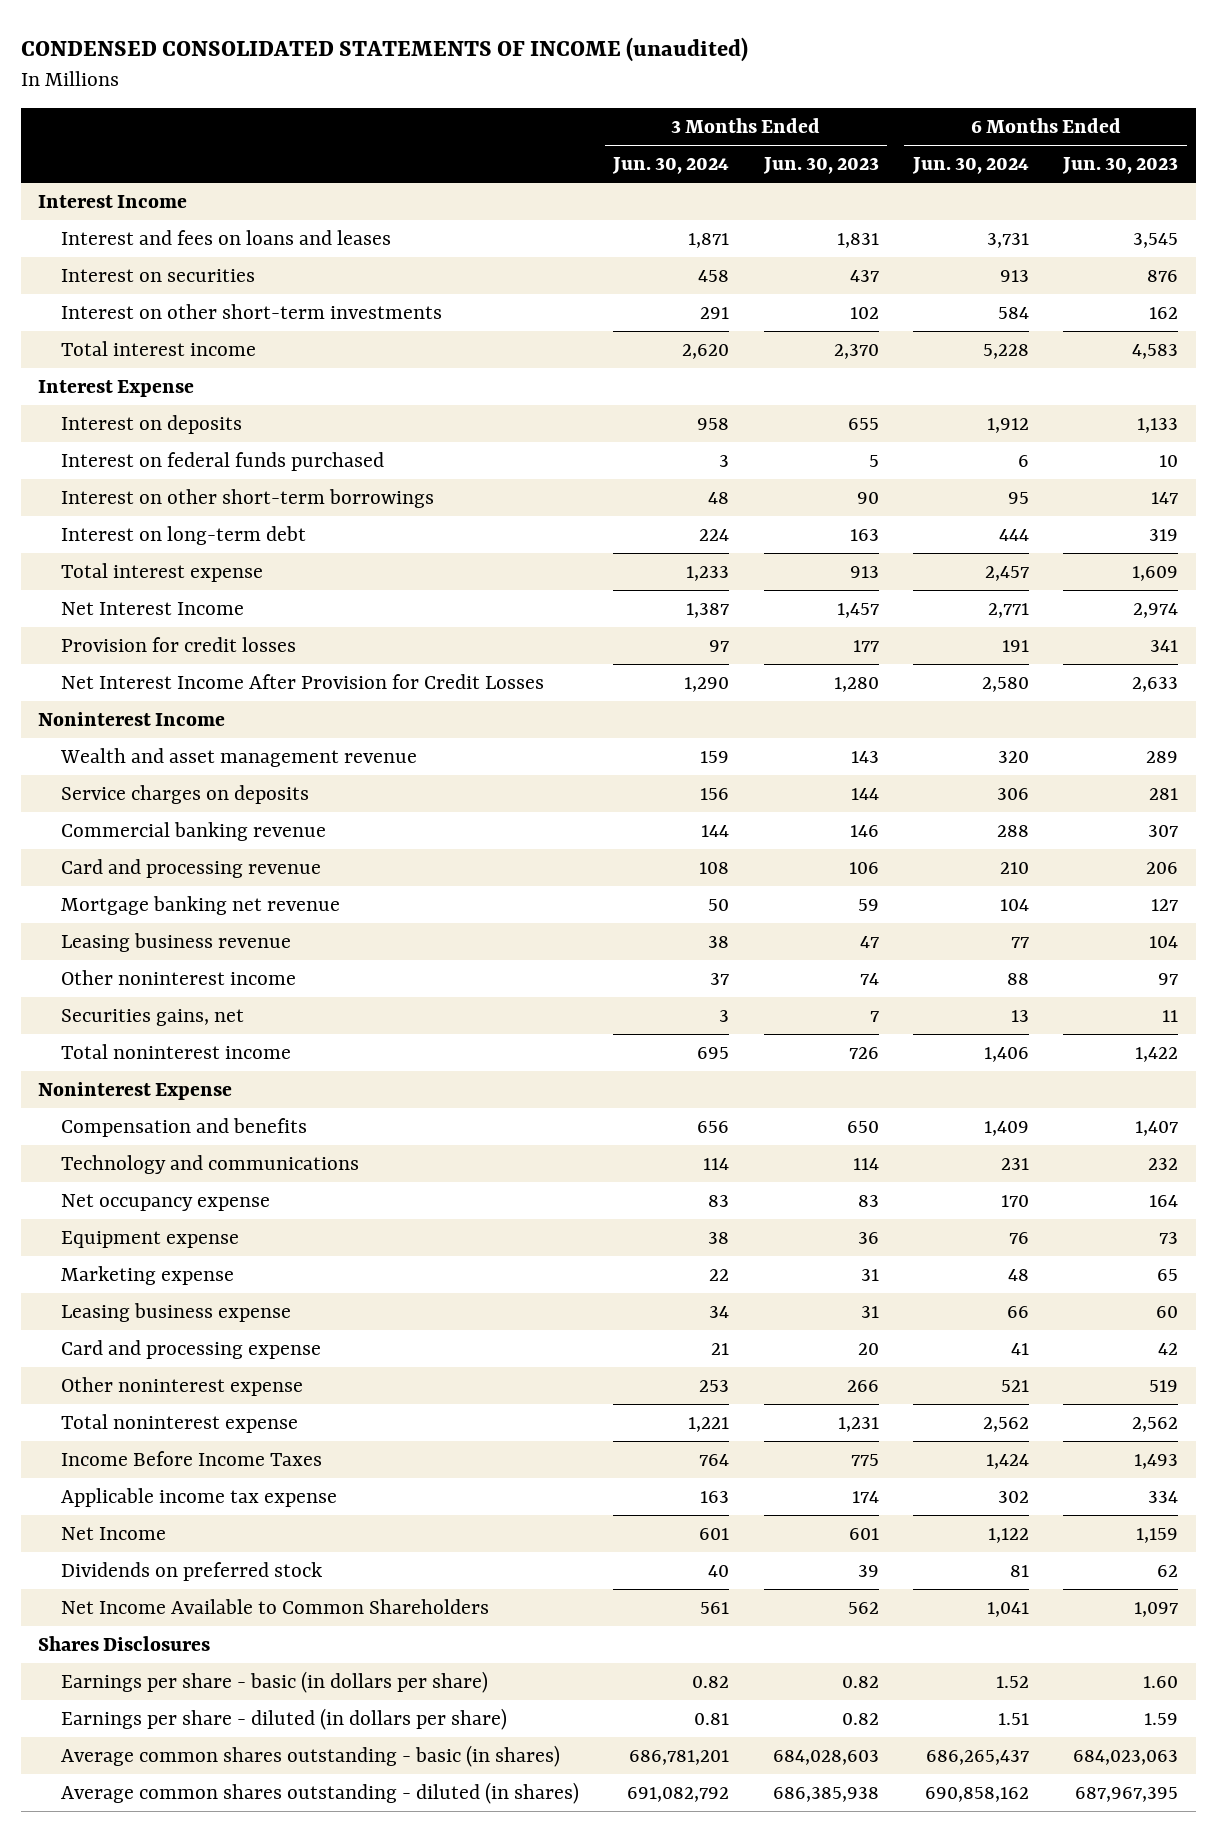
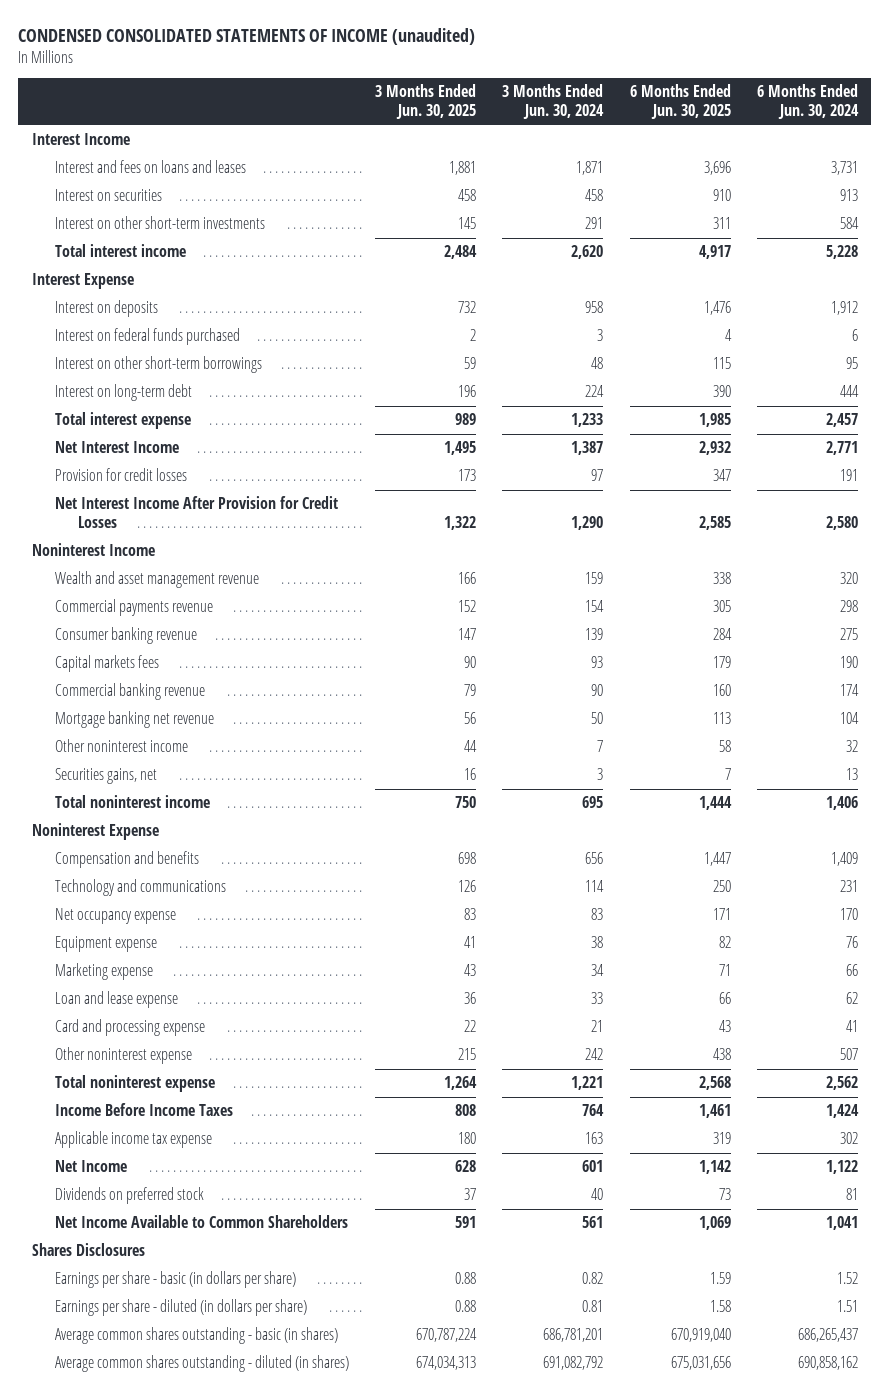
[762,157,879,175] Jun. 30, 2023 -> none
[1062,157,1179,175] Jun. 30, 2023 -> none
none -> [375,84,477,120] 3 Months Ended Jun. 30, 2025
none -> [629,84,731,120] 6 Months Ended Jun. 30, 2025
[60,784,309,804] Service charges on deposits -> none
[60,858,321,878] Card and processing revenue -> none
none -> [54,599,213,617] Commercial payments revenue
none -> [54,627,197,645] Consumer banking revenue
none -> [54,655,159,673] Capital markets fees
[701,824,730,837] 144 -> [591,684,604,697] 90
[997,824,1030,837] 288 -> [840,684,860,697] 174
[60,932,291,952] Leasing business revenue -> none
[710,972,730,985] 37 -> [597,740,604,753] 7
[1007,972,1030,985] 88 -> [846,740,859,753] 32
[60,1302,291,1322] Leasing business expense -> none
[709,1268,730,1281] 22 -> [591,964,605,977] 34
[1008,1268,1030,1281] 48 -> [846,964,859,977] 66
none -> [54,991,178,1009] Loan and lease expense
[699,1379,730,1392] 253 -> [585,1048,604,1061] 242
[1001,1379,1030,1392] 521 -> [840,1048,859,1061] 507

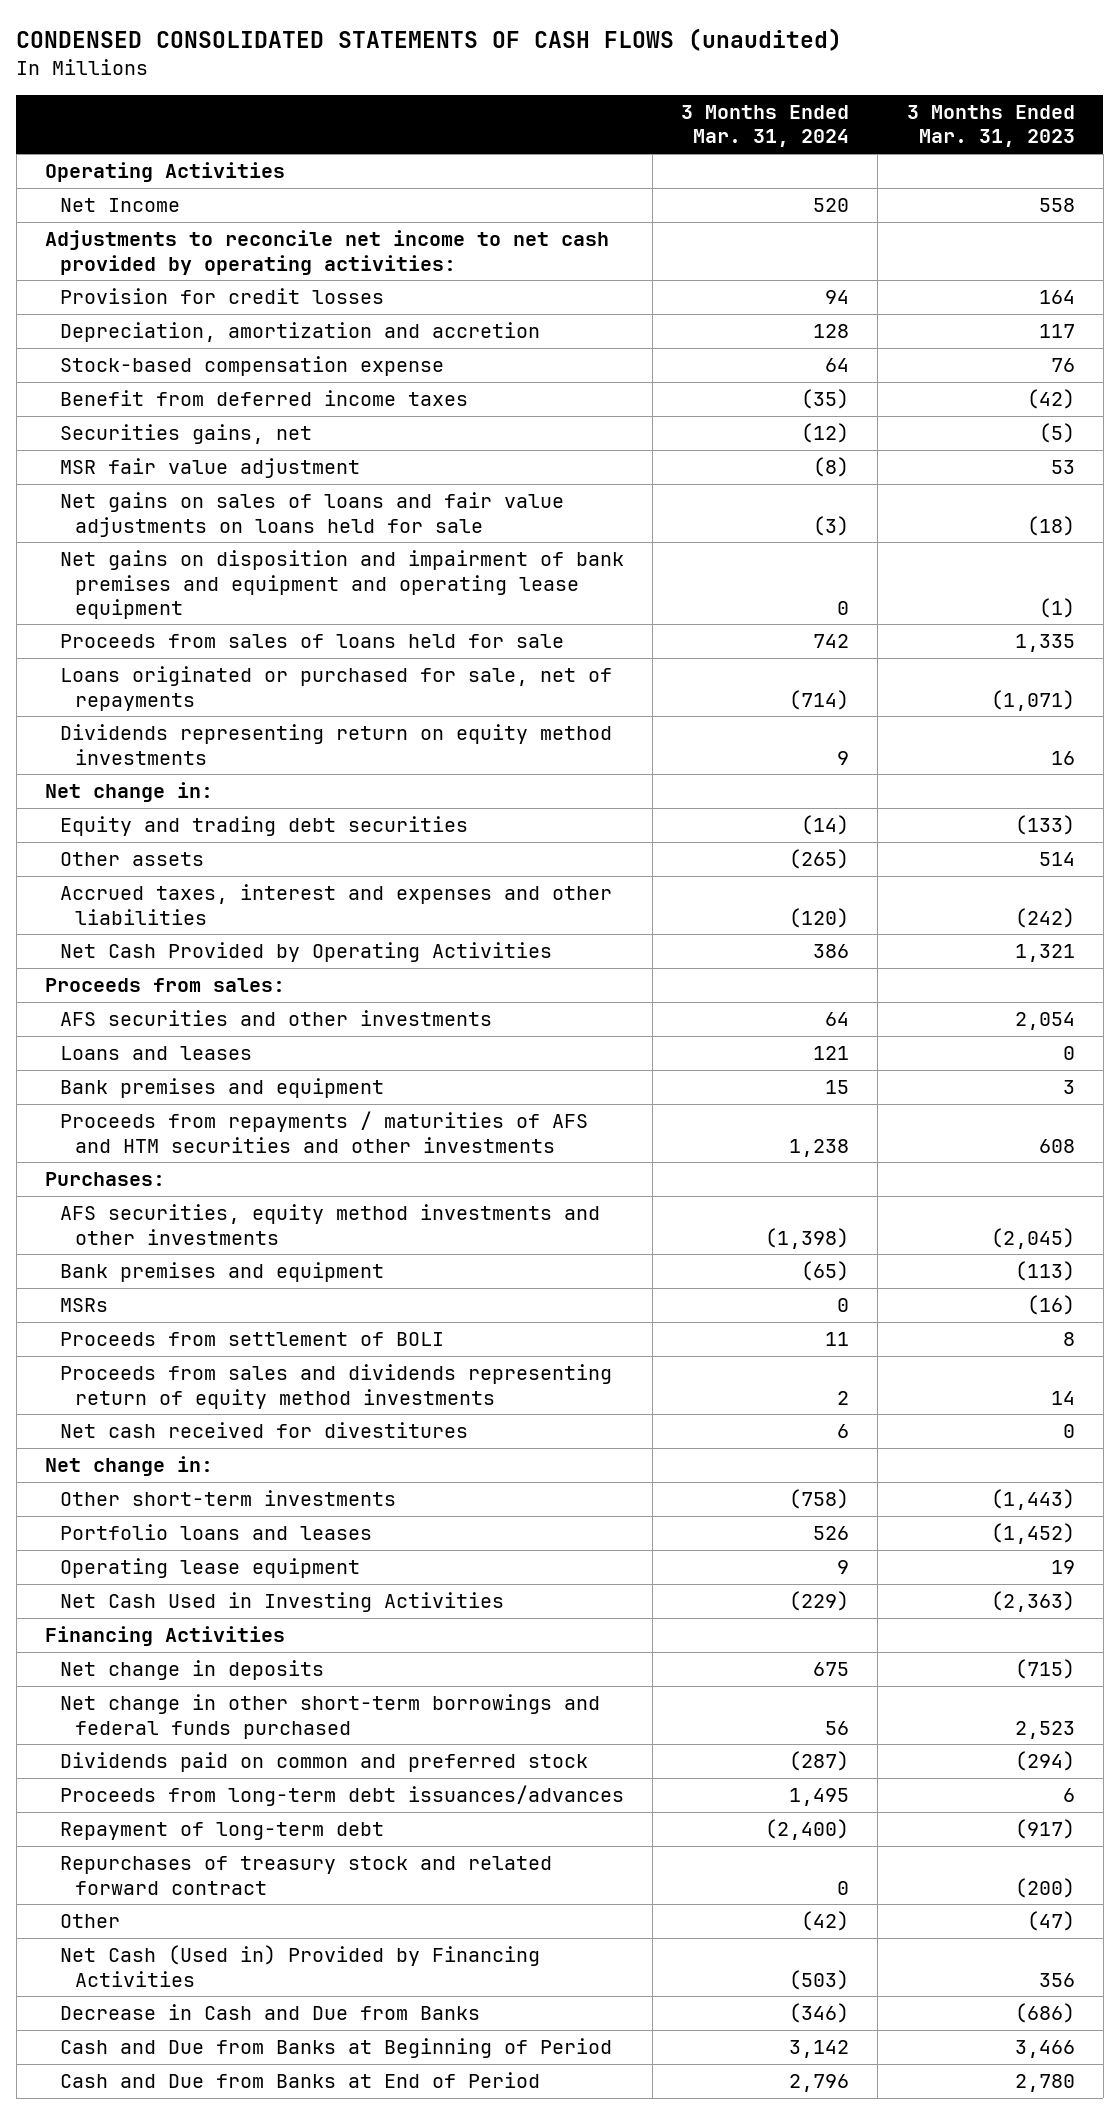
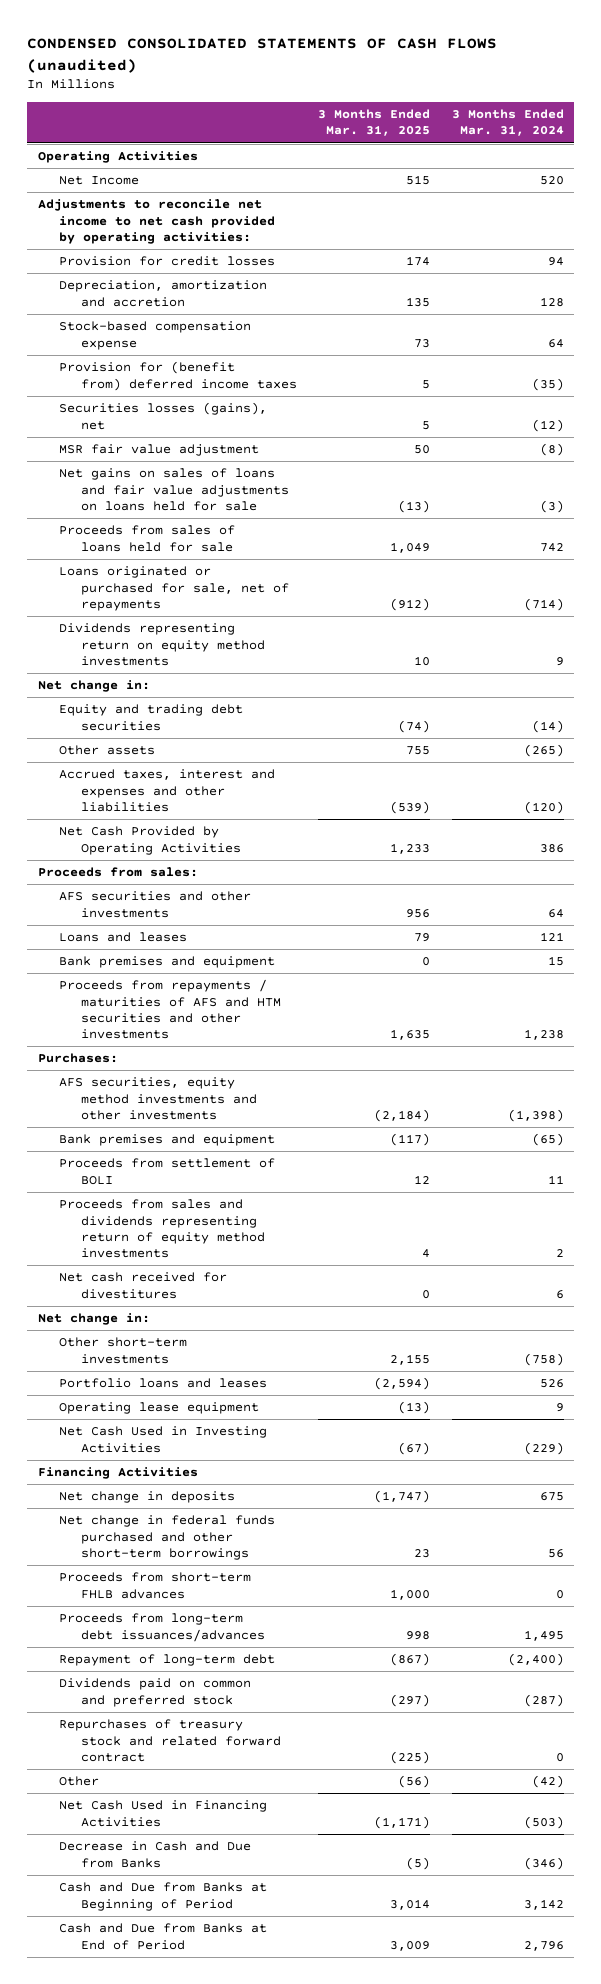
[906,105,1075,148] 3 Months Ended Mar. 31, 2023 -> none
none -> [318,109,431,137] 3 Months Ended Mar. 31, 2025
[59,390,468,407] Benefit from deferred income taxes -> [59,361,298,391] Provision for (benefit from) deferred income taxes
[59,424,312,445] Securities gains, net -> [59,402,268,430] Securities losses (gains), net
[59,550,624,619] Net gains on disposition and impairment of bank premises and equipment and operating lease equipment -> none
[59,1298,108,1313] MSRs -> none
[59,1694,600,1739] Net change in other short-term borrowings and federal funds purchased -> [59,1515,276,1560] Net change in federal funds purchased and other short-term borrowings
none -> [59,1572,252,1599] Proceeds from short-term FHLB advances
[59,1752,588,1773] Dividends paid on common and preferred stock -> [59,1678,252,1707] Dividends paid on common and preferred stock
[59,1945,540,1987] Net Cash (Used in) Provided by Financing Activities -> [59,1800,268,1827] Net Cash Used in Financing Activities

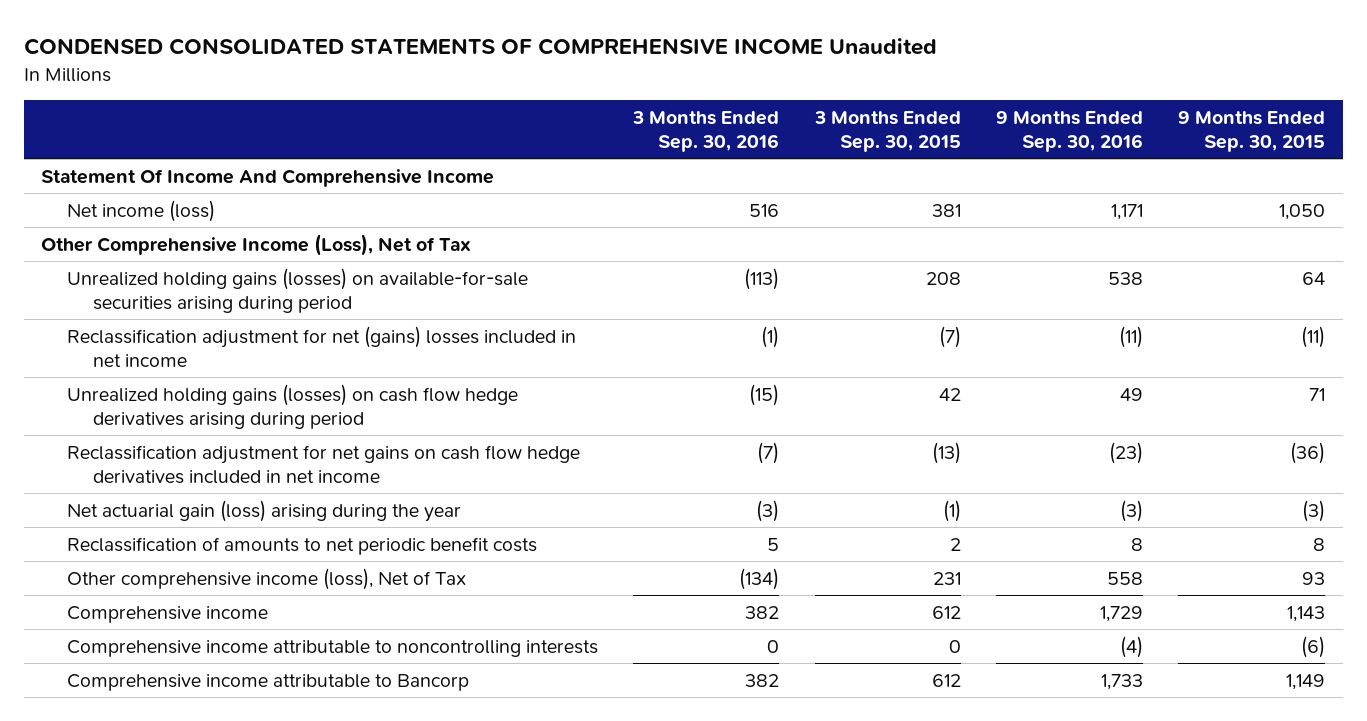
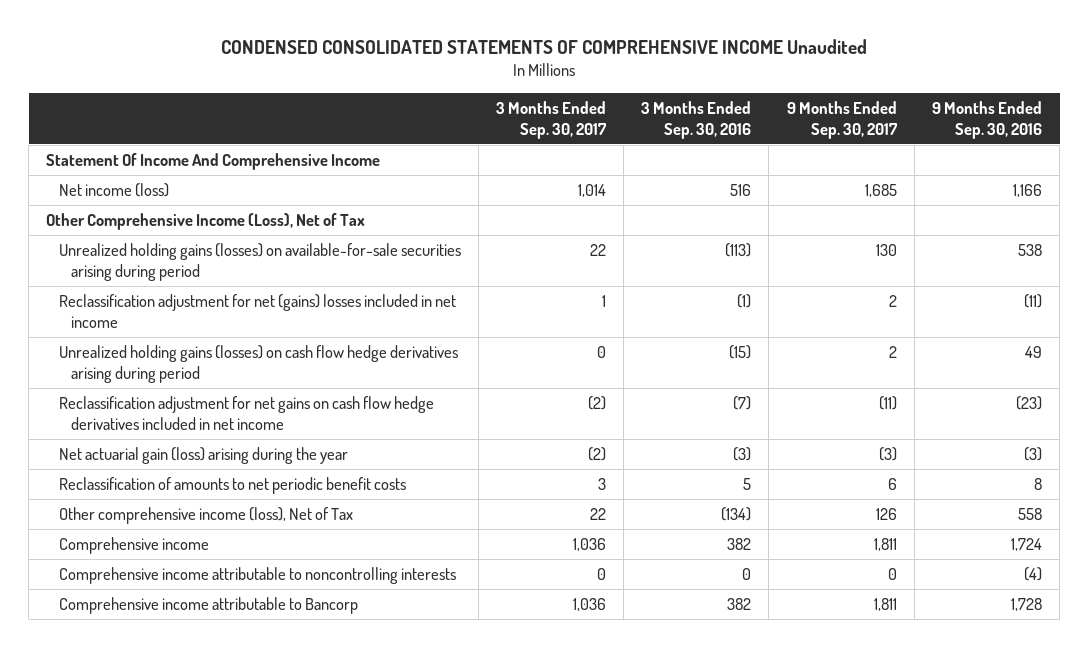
[813,111,961,152] 3 Months Ended Sep. 30, 2015 -> none
[1178,111,1326,152] 9 Months Ended Sep. 30, 2015 -> none
none -> [495,100,607,139] 3 Months Ended Sep. 30, 2017
none -> [786,100,898,139] 9 Months Ended Sep. 30, 2017
[1110,203,1143,220] 1,171 -> [1012,184,1042,198] 1,166
[1099,605,1143,622] 1,729 -> [1010,538,1042,552] 1,724
[1100,673,1143,690] 1,733 -> [1010,598,1042,612] 1,728

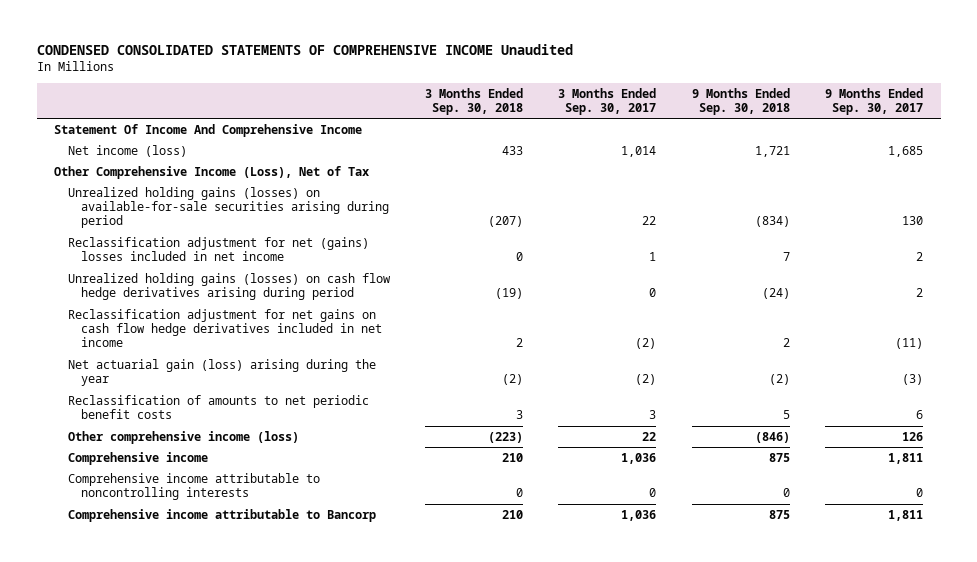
[641,100,752,139] 3 Months Ended Sep. 30, 2016 -> none
[931,100,1042,139] 9 Months Ended Sep. 30, 2016 -> none
none -> [424,87,523,116] 3 Months Ended Sep. 30, 2018
none -> [691,87,790,116] 9 Months Ended Sep. 30, 2018
[58,507,353,525] Other comprehensive income (loss), Net of Tax -> [67,430,299,444] Other comprehensive income (loss)

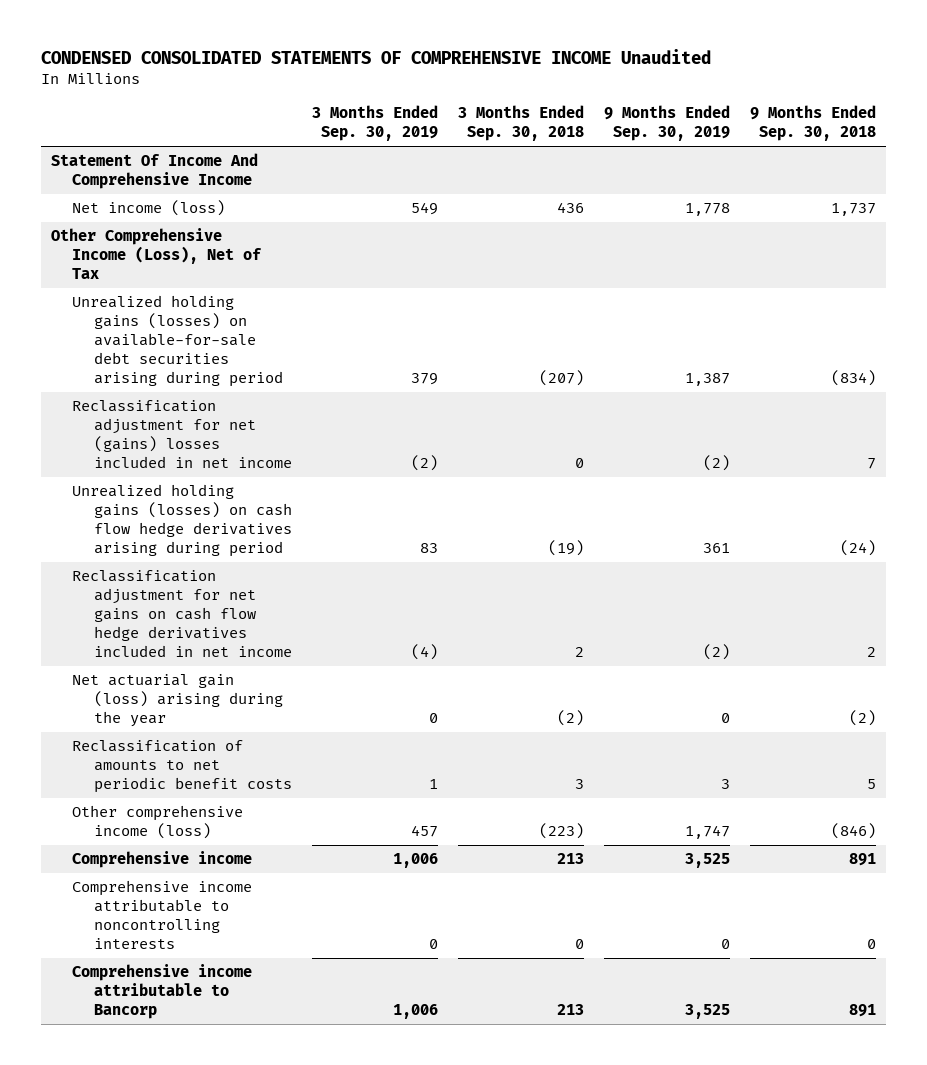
[558,87,657,116] 3 Months Ended Sep. 30, 2017 -> none
[825,87,924,116] 9 Months Ended Sep. 30, 2017 -> none
none -> [311,105,438,142] 3 Months Ended Sep. 30, 2019
none -> [603,105,730,142] 9 Months Ended Sep. 30, 2019
[501,145,523,155] 433 -> [556,202,584,214] 436
[754,145,790,157] 1,721 -> [830,203,876,217] 1,737
[67,186,389,229] Unrealized holding gains (losses) on available-for-sale securities arising during period -> [72,295,283,388] Unrealized holding gains (losses) on available-for-sale debt securities arising during period
[501,452,523,462] 210 -> [556,853,584,865] 213
[768,452,790,462] 875 -> [848,853,876,867] 891
[501,509,523,519] 210 -> [556,1004,584,1016] 213
[768,509,790,519] 875 -> [848,1004,876,1018] 891

